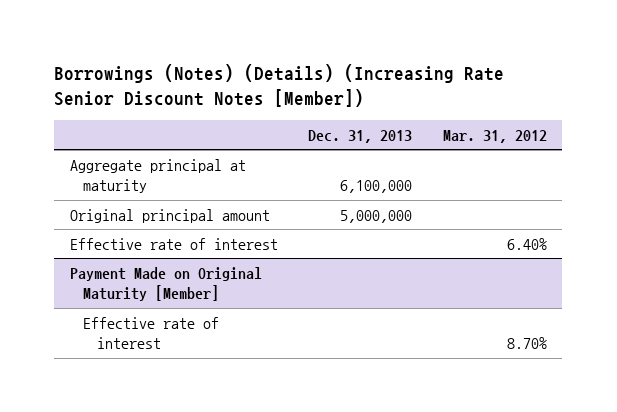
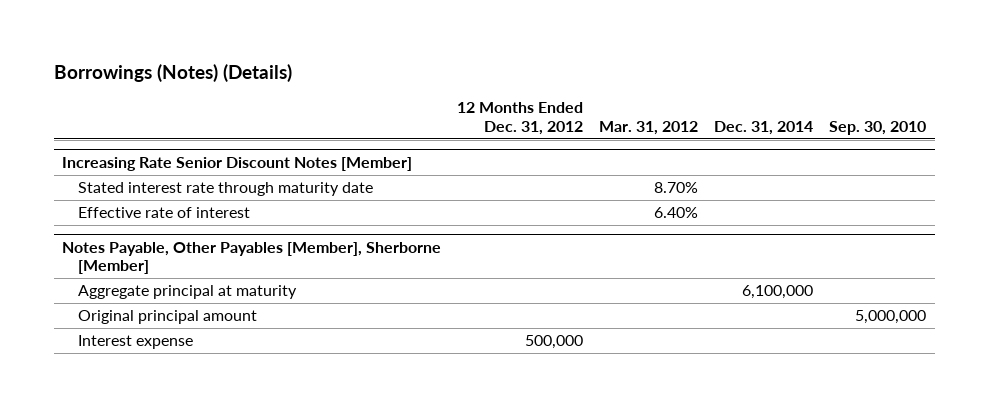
[54,64,505,108] Borrowings (Notes) (Details) (Increasing Rate Senior Discount Notes [Member]) -> [53,63,292,82] Borrowings (Notes) (Details)
[308,130,413,144] Dec. 31, 2013 -> none
none -> [457,102,584,135] 12 Months Ended Dec. 31, 2012
none -> [714,120,814,135] Dec. 31, 2014
none -> [829,120,927,135] Sep. 30, 2010
[69,158,246,194] Aggregate principal at maturity -> none
[69,208,270,223] Original principal amount -> none
none -> [61,156,412,171] Increasing Rate Senior Discount Notes [Member]
none -> [77,182,373,197] Stated interest rate through maturity date
[69,266,262,302] Payment Made on Original Maturity [Member] -> none
[83,316,220,350] Effective rate of interest -> none
none -> [61,241,441,275] Notes Payable, Other Payables [Member], Sherborne [Member]
none -> [77,285,297,300] Aggregate principal at maturity
none -> [77,310,257,325] Original principal amount
none -> [77,335,193,350] Interest expense

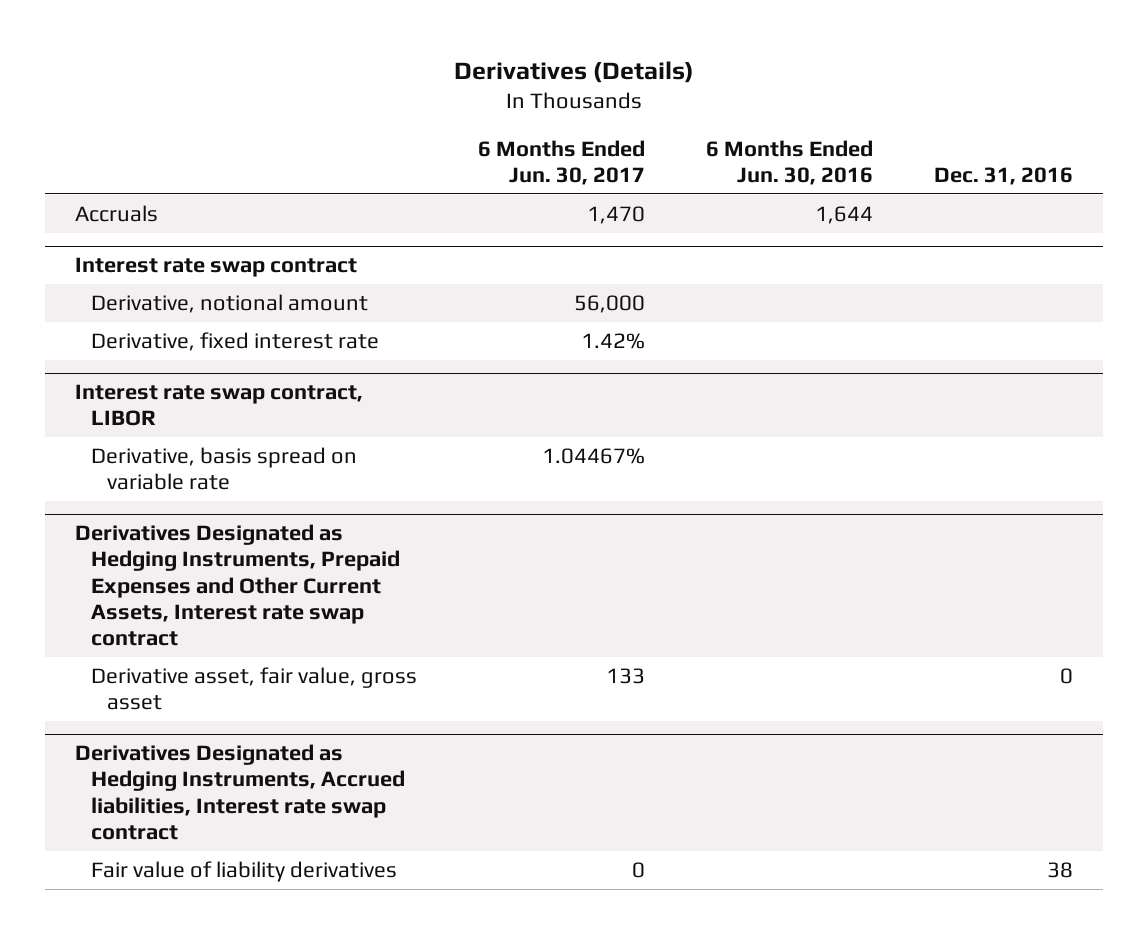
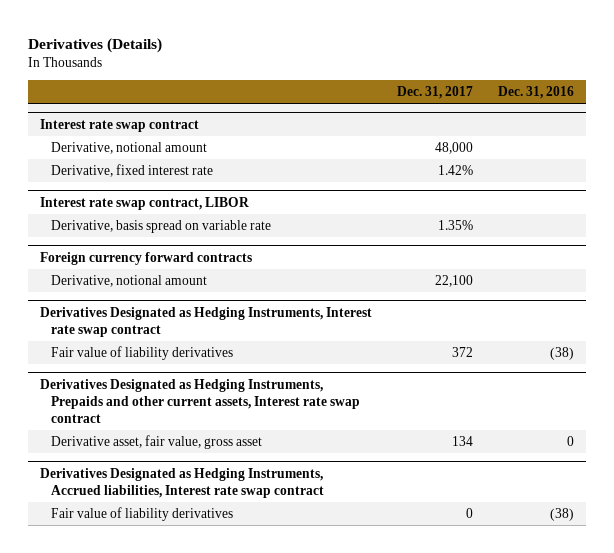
[477,139,645,186] 6 Months Ended Jun. 30, 2017 -> none
[705,139,873,186] 6 Months Ended Jun. 30, 2016 -> none
none -> [397,85,474,99] Dec. 31, 2017
[75,204,159,222] Accruals -> none
none -> [40,251,253,265] Foreign currency forward contracts
none -> [50,275,207,288] Derivative, notional amount
none -> [40,306,373,337] Derivatives Designated as Hedging Instruments, Interest rate swap contract
none -> [50,346,233,361] Fair value of liability derivatives
[75,524,401,647] Derivatives Designated as Hedging Instruments, Prepaid Expenses and Other Current Assets, Interest rate swap contract -> [40,378,360,423] Derivatives Designated as Hedging Instruments, Prepaids and other current assets, Interest rate swap contract
[1046,861,1073,878] 38 -> [549,508,574,522] (38)

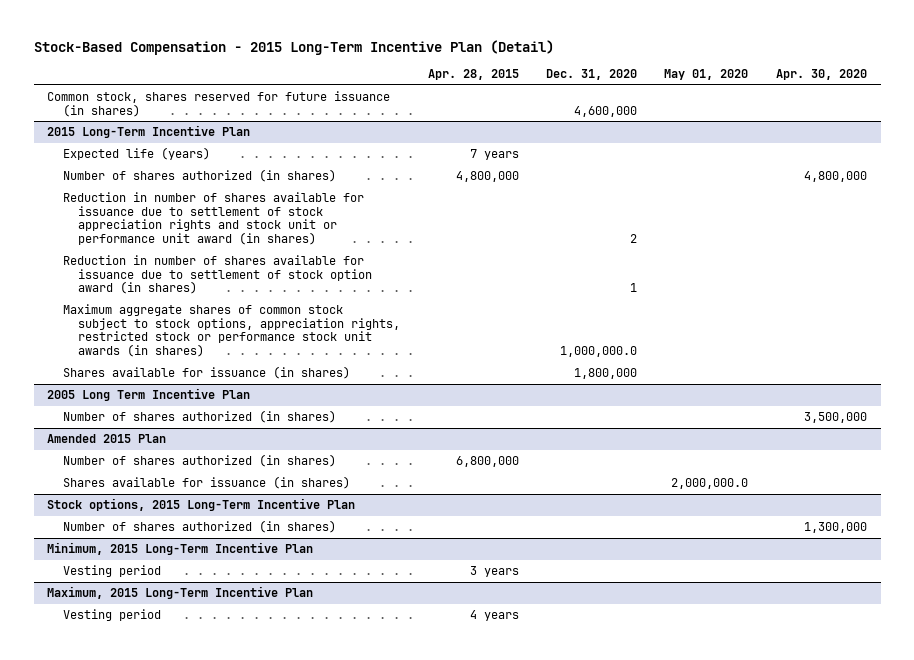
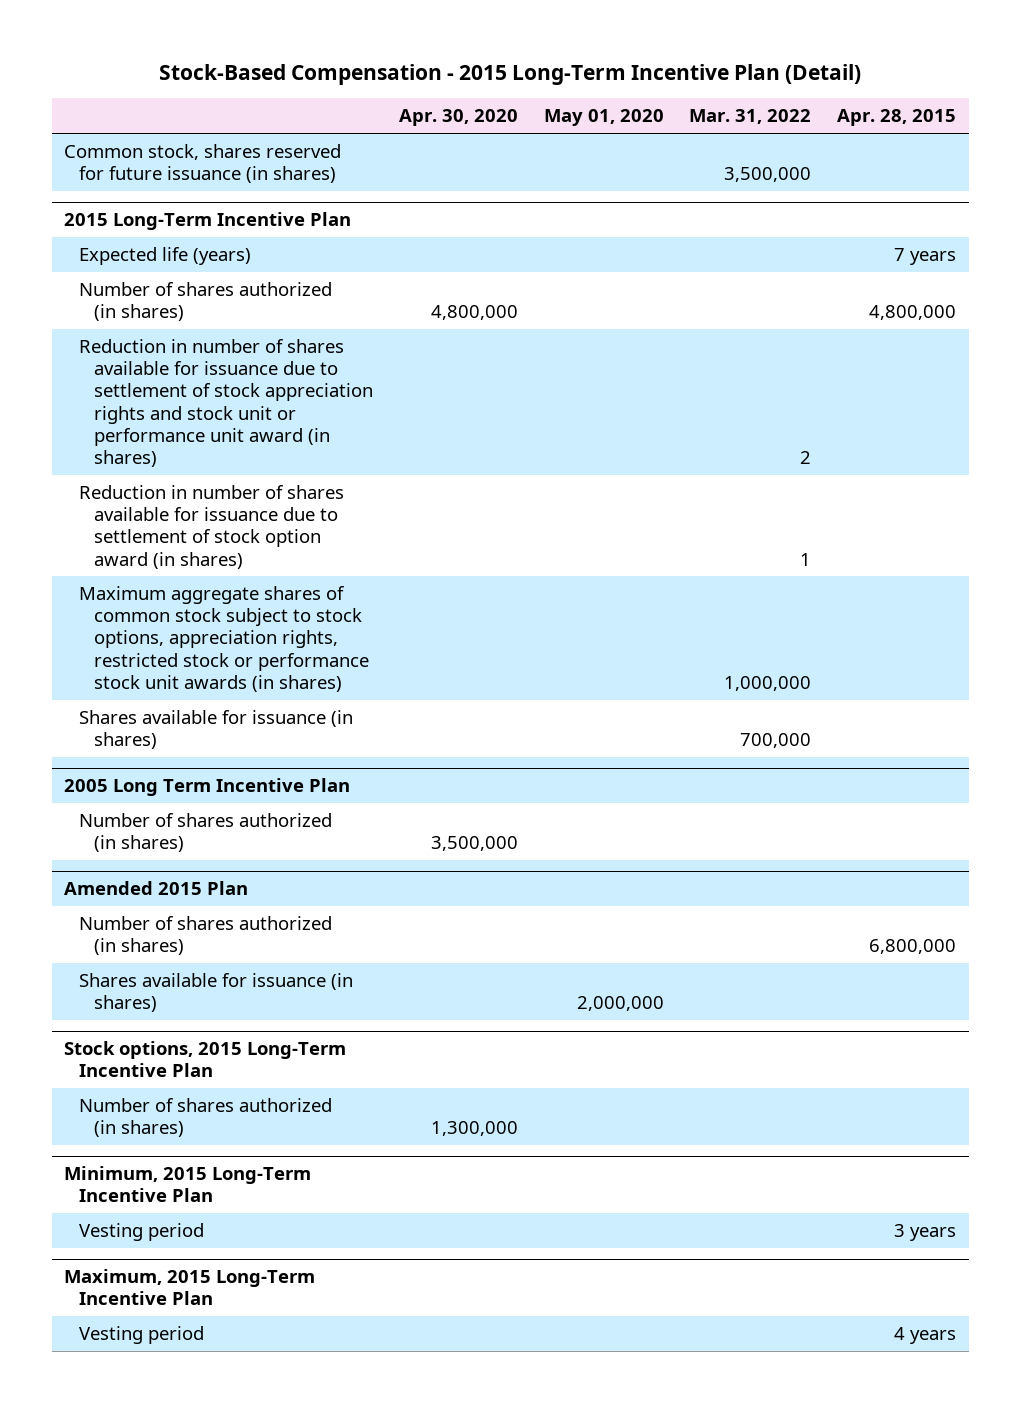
[546,69,638,81] Dec. 31, 2020 -> none
none -> [689,109,812,125] Mar. 31, 2022
[671,478,749,490] 2,000,000.0 -> [576,996,664,1012] 2,000,000

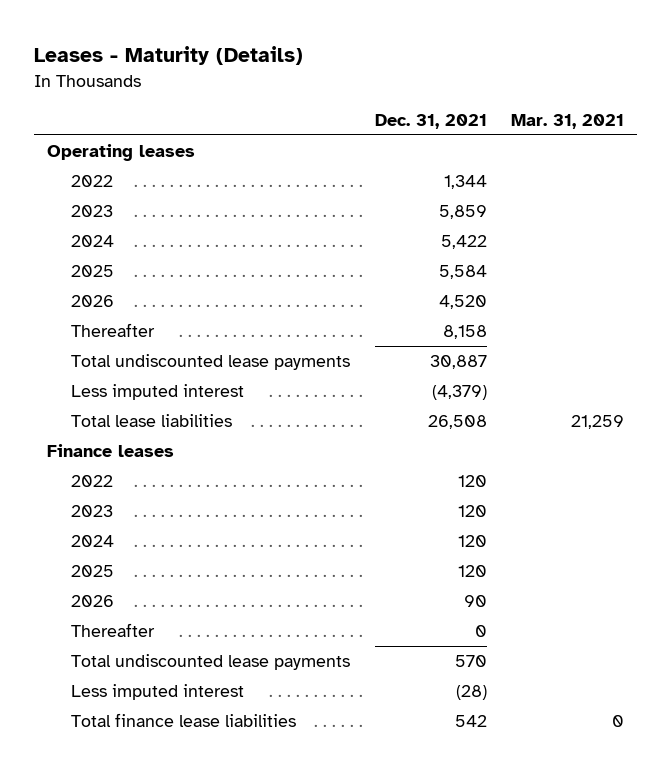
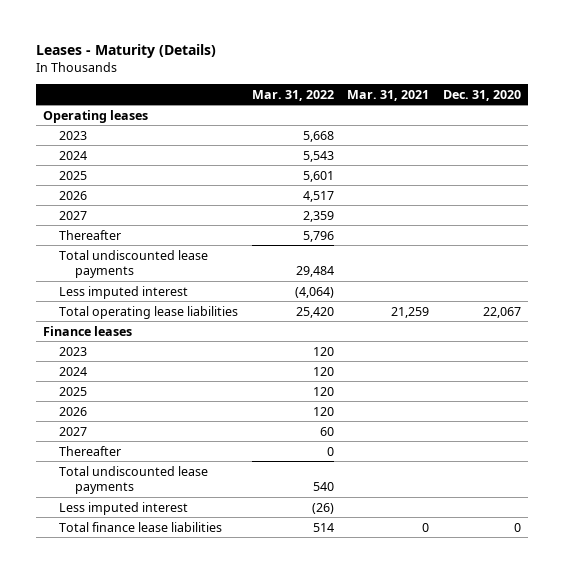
[374,113,487,129] Dec. 31, 2021 -> none
none -> [251,89,334,101] Mar. 31, 2022
none -> [442,89,521,101] Dec. 31, 2020
[71,175,114,188] 2022 -> none
none -> [59,210,88,220] 2027
[71,414,233,428] Total lease liabilities -> [59,305,239,319] Total operating lease liabilities
[71,475,114,488] 2022 -> none
none -> [59,426,88,436] 2027

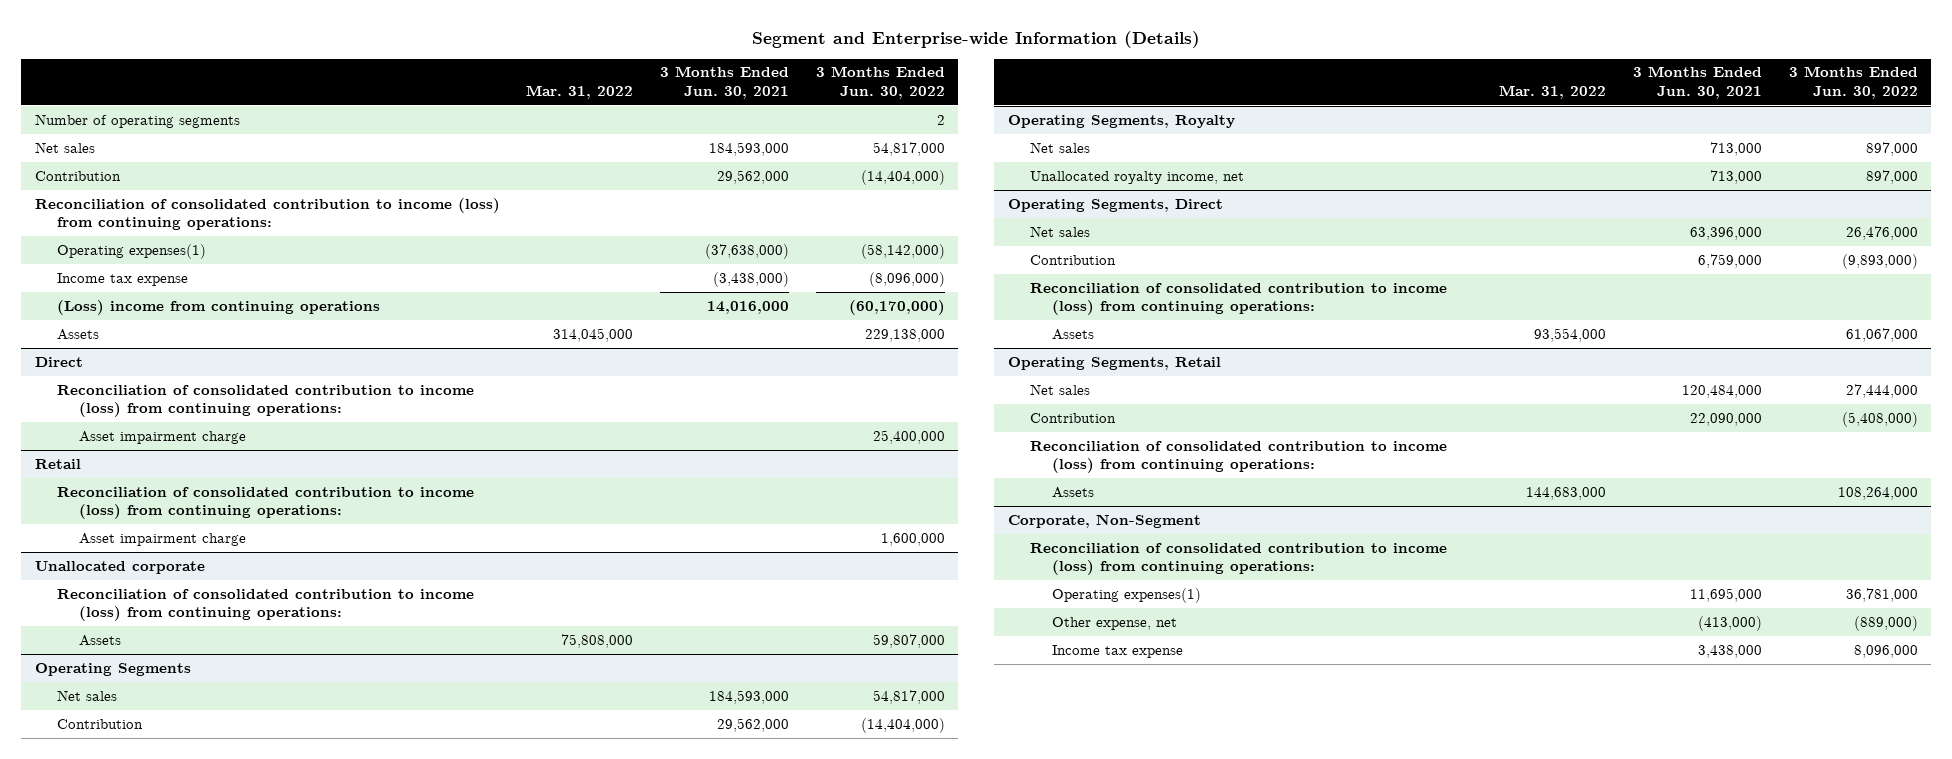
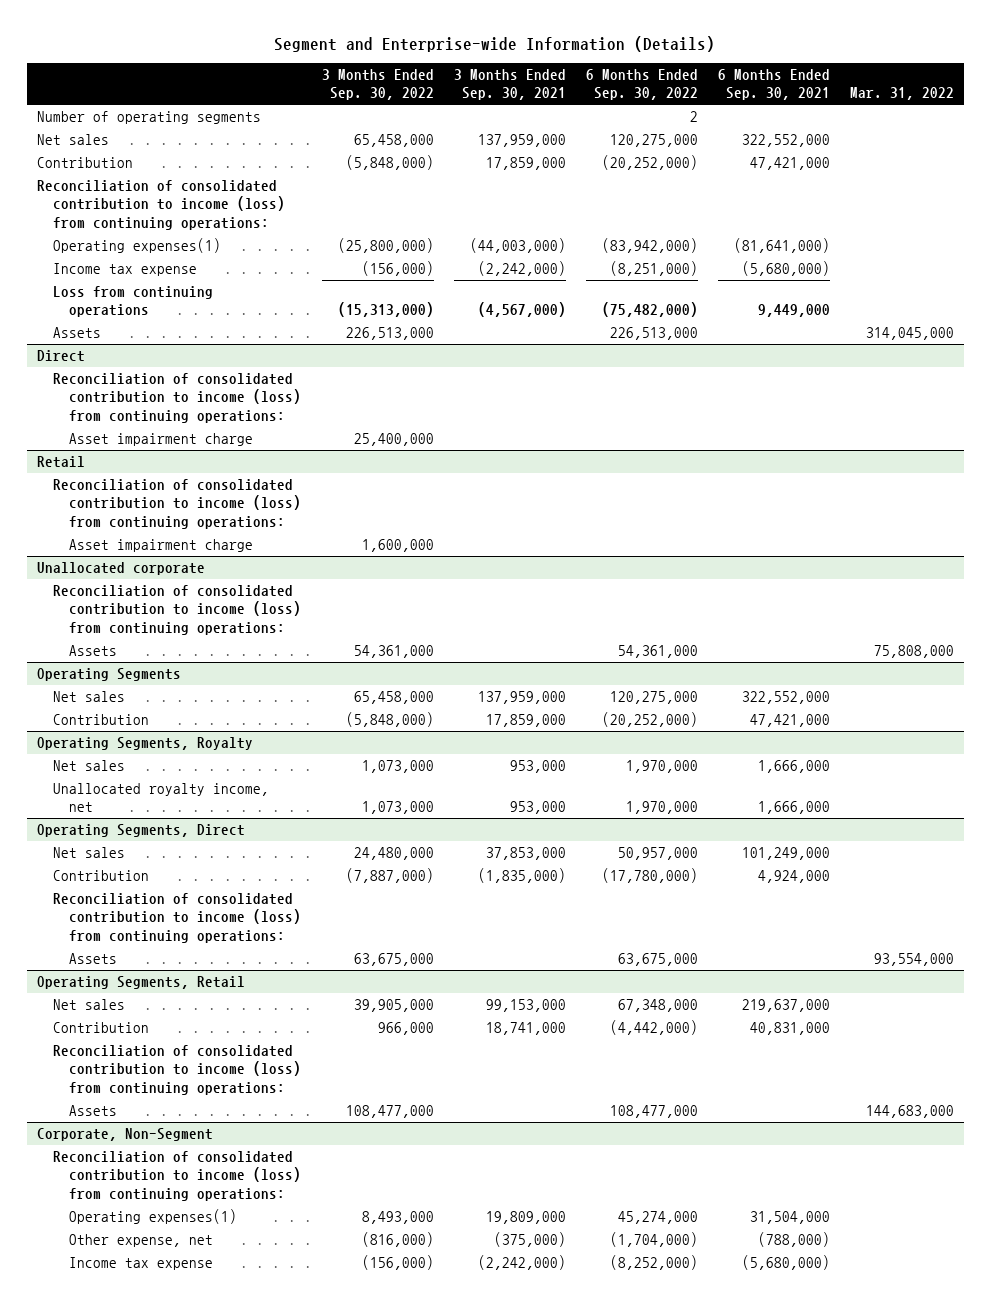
[659,66,789,99] 3 Months Ended Jun. 30, 2021 -> none
[815,66,945,99] 3 Months Ended Jun. 30, 2022 -> none
none -> [321,69,434,101] 3 Months Ended Sep. 30, 2022
none -> [453,69,566,101] 3 Months Ended Sep. 30, 2021
none -> [585,69,698,101] 6 Months Ended Sep. 30, 2022
none -> [717,69,830,101] 6 Months Ended Sep. 30, 2021
[56,299,380,315] (Loss) income from continuing operations -> [53,286,214,318] Loss from continuing operations

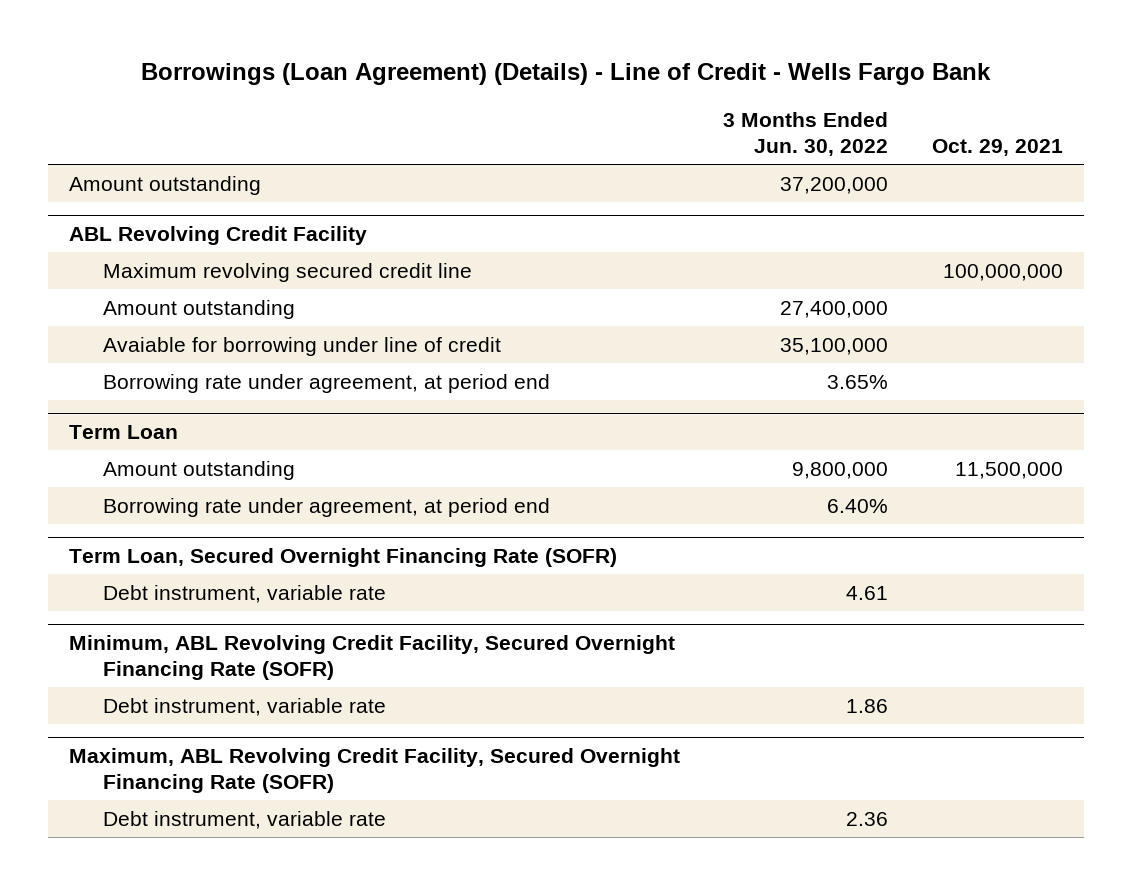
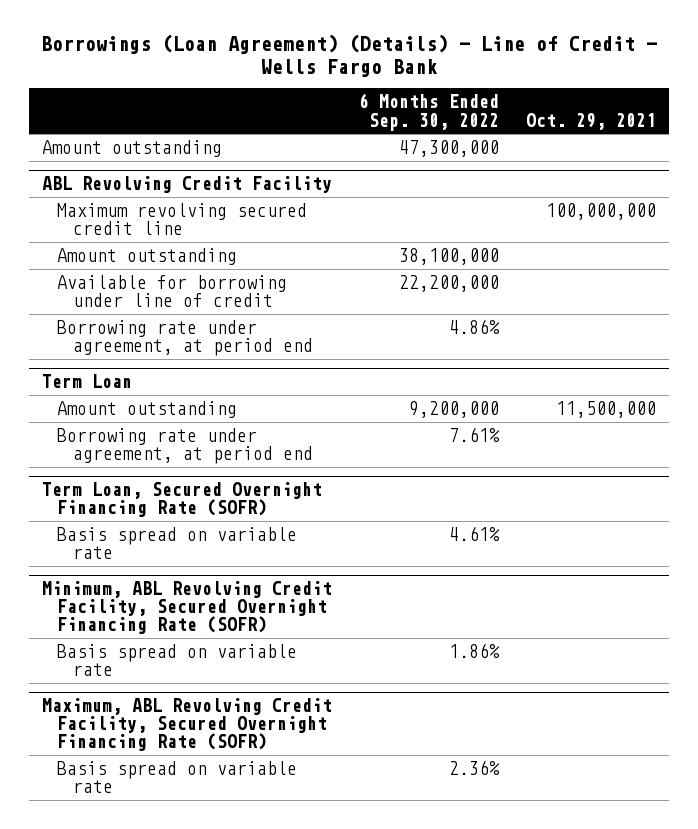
[723,112,889,157] 3 Months Ended Jun. 30, 2022 -> none
none -> [358,93,499,131] 6 Months Ended Sep. 30, 2022
[102,336,501,356] Avaiable for borrowing under line of credit -> [57,275,288,308] Available for borrowing under line of credit
[102,584,386,603] Debt instrument, variable rate -> none
none -> [57,527,298,560] Basis spread on variable rate
[102,697,386,716] Debt instrument, variable rate -> none
none -> [57,644,298,677] Basis spread on variable rate
[102,810,386,829] Debt instrument, variable rate -> none
none -> [57,761,298,794] Basis spread on variable rate

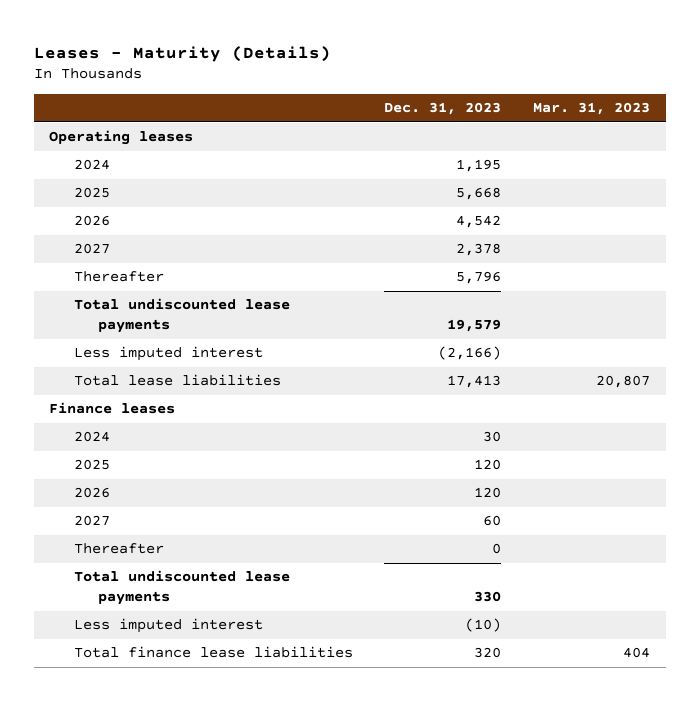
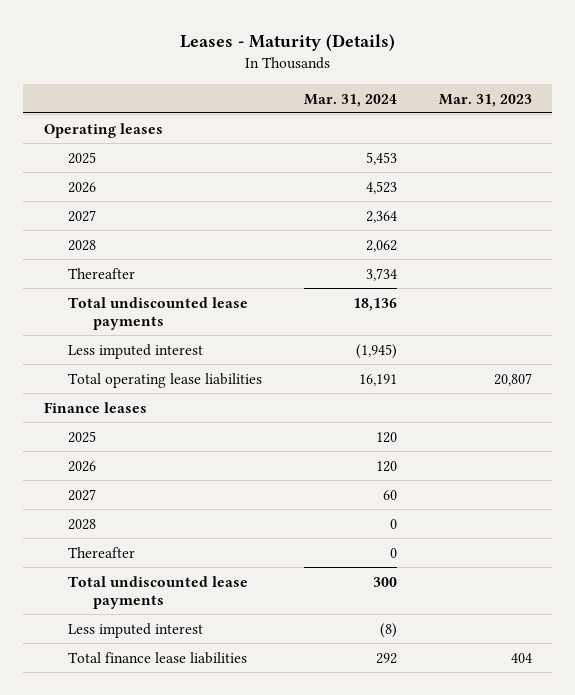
[384,102,502,116] Dec. 31, 2023 -> none
none -> [304,93,398,107] Mar. 31, 2024
[73,159,110,171] 2024 -> none
none -> [68,239,97,251] 2028
[73,374,281,387] Total lease liabilities -> [68,372,263,388] Total operating lease liabilities
[73,431,110,443] 2024 -> none
none -> [68,518,97,530] 2028

